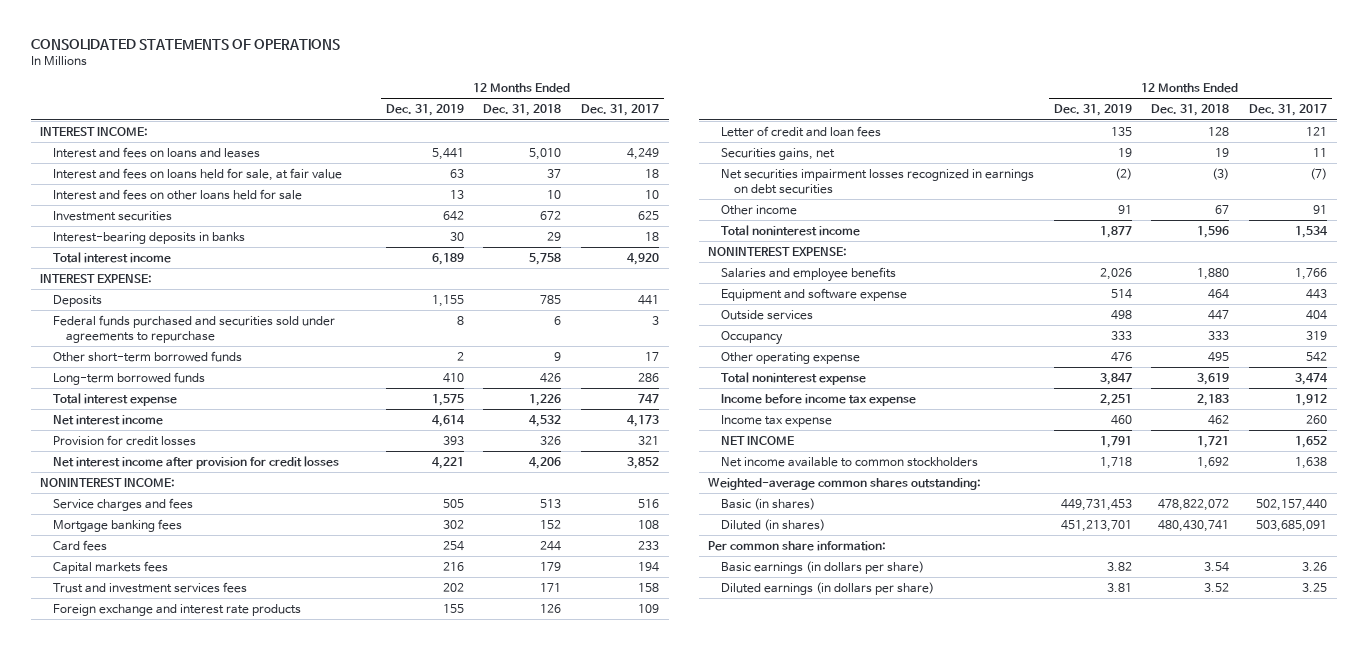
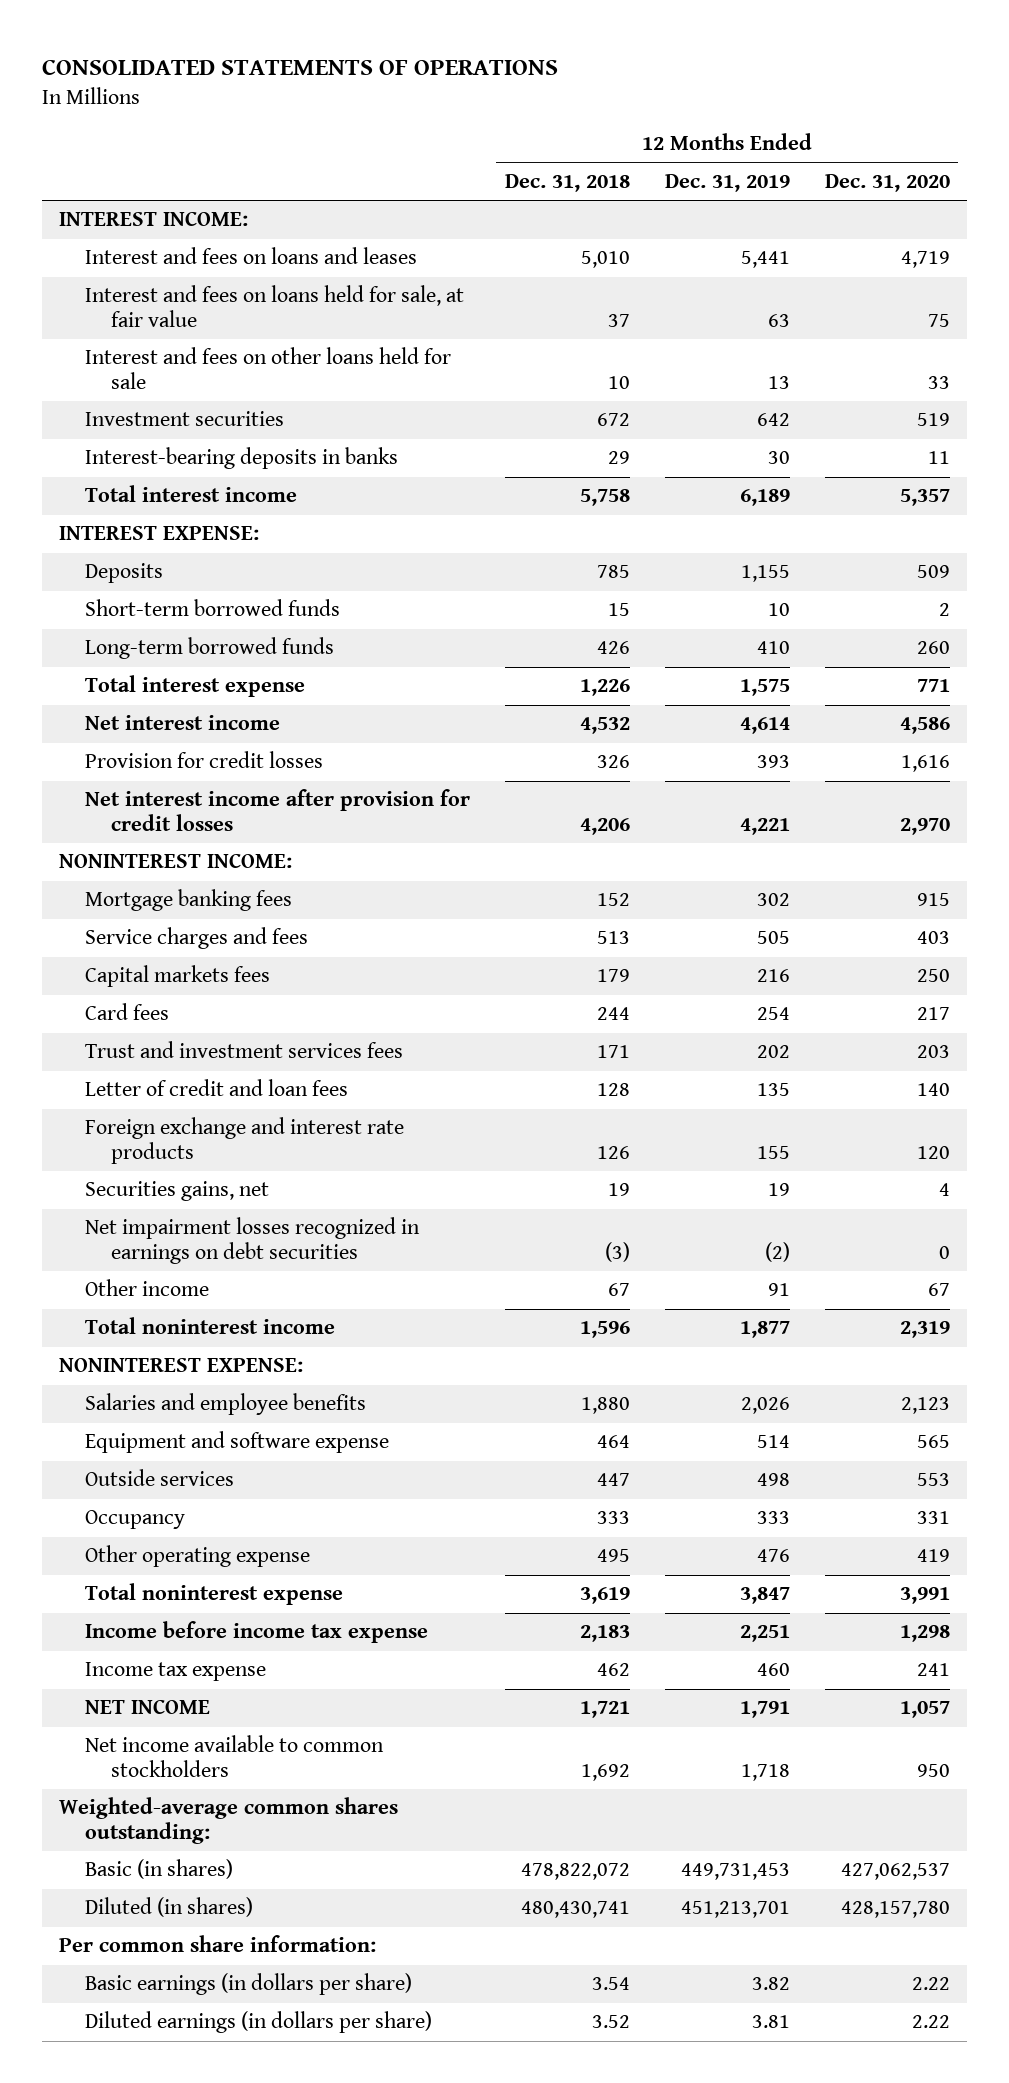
[581,104,660,117] Dec. 31, 2017 -> none
none -> [824,174,950,193] Dec. 31, 2020
[53,315,336,343] Federal funds purchased and securities sold under agreements to repurchase -> none
[53,351,243,363] Other short-term borrowed funds -> [85,599,341,617] Short-term borrowed funds
[456,352,464,362] 2 -> [767,603,790,617] 10
[554,352,562,362] 9 -> [607,603,630,617] 15
[53,498,194,512] Service charges and fees -> [85,927,309,950] Service charges and fees
[53,540,108,552] Card fees -> [85,1003,170,1021] Card fees
[53,604,302,617] Foreign exchange and interest rate products -> [85,1117,405,1165] Foreign exchange and interest rate products
[720,169,1034,194] Net securities impairment losses recognized in earnings on debt securities -> [85,1217,421,1265] Net impairment losses recognized in earnings on debt securities

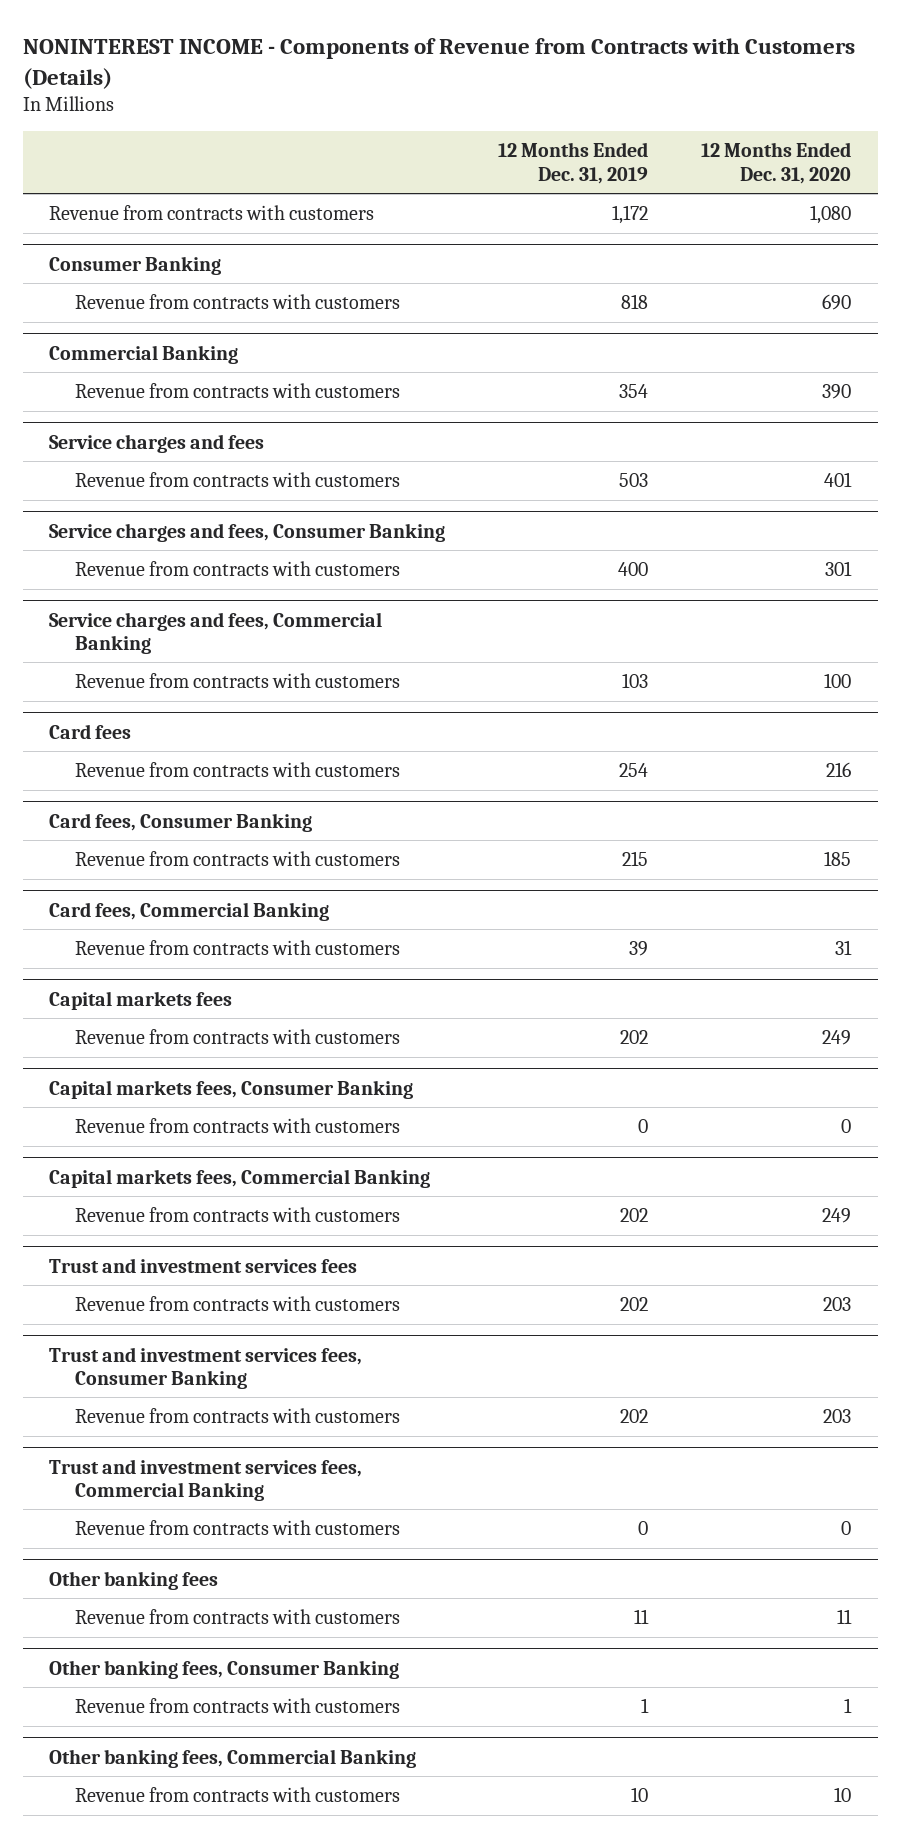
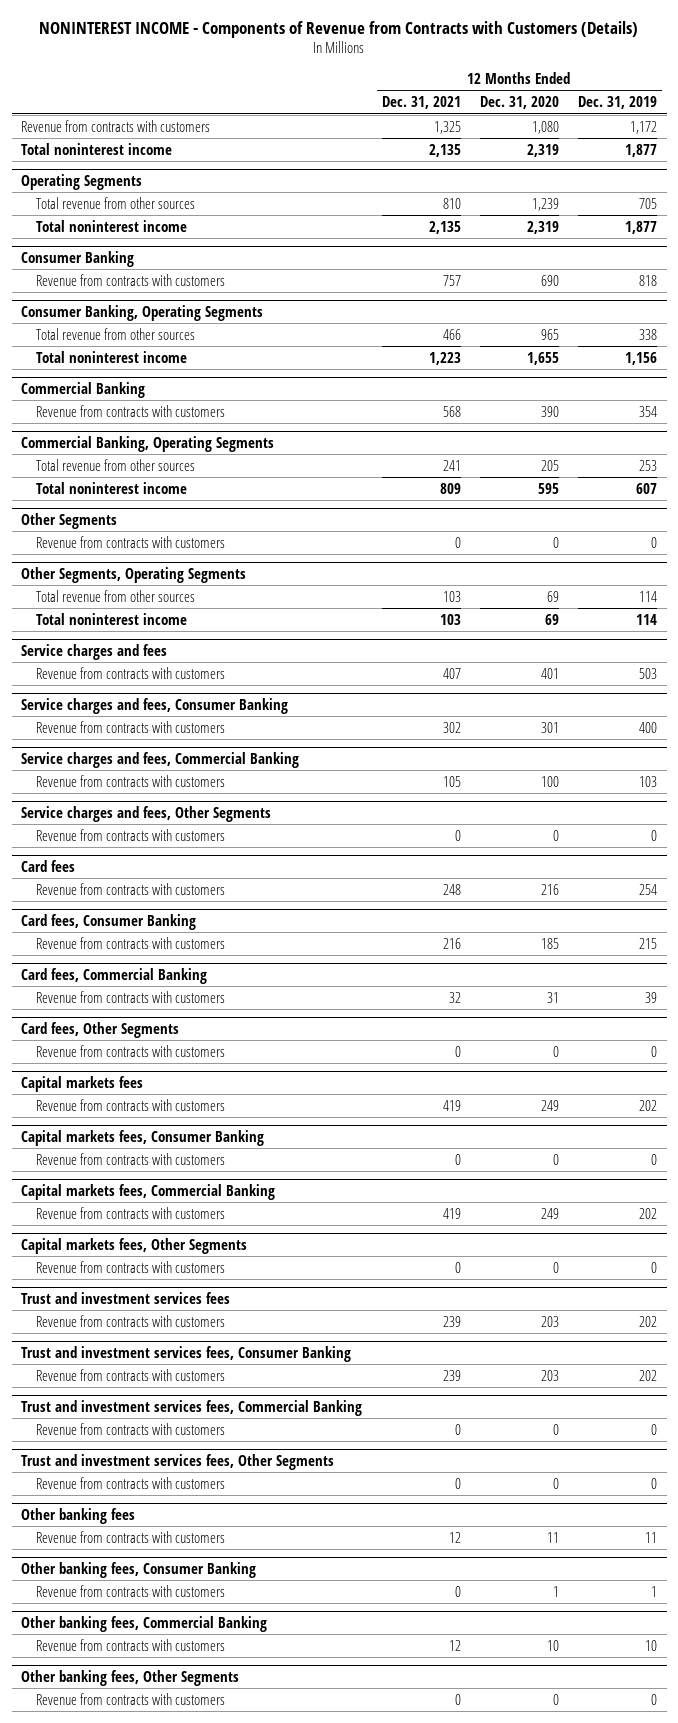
none -> [381,96,461,110] Dec. 31, 2021
none -> [21,142,173,155] Total noninterest income
none -> [21,174,143,191] Operating Segments
none -> [36,196,196,209] Total revenue from other sources
none -> [36,219,188,232] Total noninterest income
none -> [21,305,264,322] Consumer Banking, Operating Segments
none -> [36,327,196,340] Total revenue from other sources
none -> [36,350,188,363] Total noninterest income
none -> [21,436,275,453] Commercial Banking, Operating Segments
none -> [36,458,196,471] Total revenue from other sources
none -> [36,481,188,494] Total noninterest income
none -> [21,513,118,530] Other Segments
none -> [36,535,226,548] Revenue from contracts with customers
none -> [21,567,247,584] Other Segments, Operating Segments
none -> [36,589,196,602] Total revenue from other sources
none -> [36,612,188,625] Total noninterest income
none -> [21,806,272,823] Service charges and fees, Other Segments
none -> [36,828,226,841] Revenue from contracts with customers
none -> [21,1022,180,1039] Card fees, Other Segments
none -> [36,1044,226,1057] Revenue from contracts with customers
none -> [21,1238,248,1255] Capital markets fees, Other Segments
none -> [36,1260,226,1273] Revenue from contracts with customers
none -> [21,1454,335,1471] Trust and investment services fees, Other Segments
none -> [36,1476,226,1489] Revenue from contracts with customers
none -> [21,1670,240,1687] Other banking fees, Other Segments
none -> [36,1692,226,1705] Revenue from contracts with customers

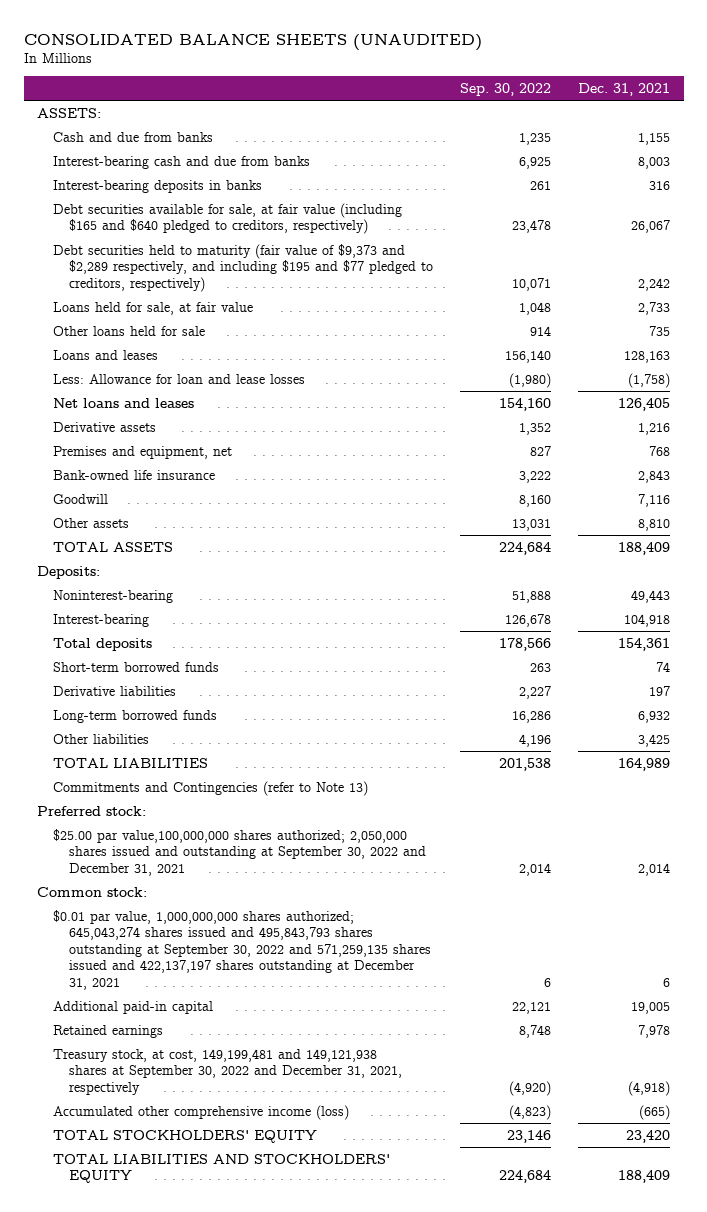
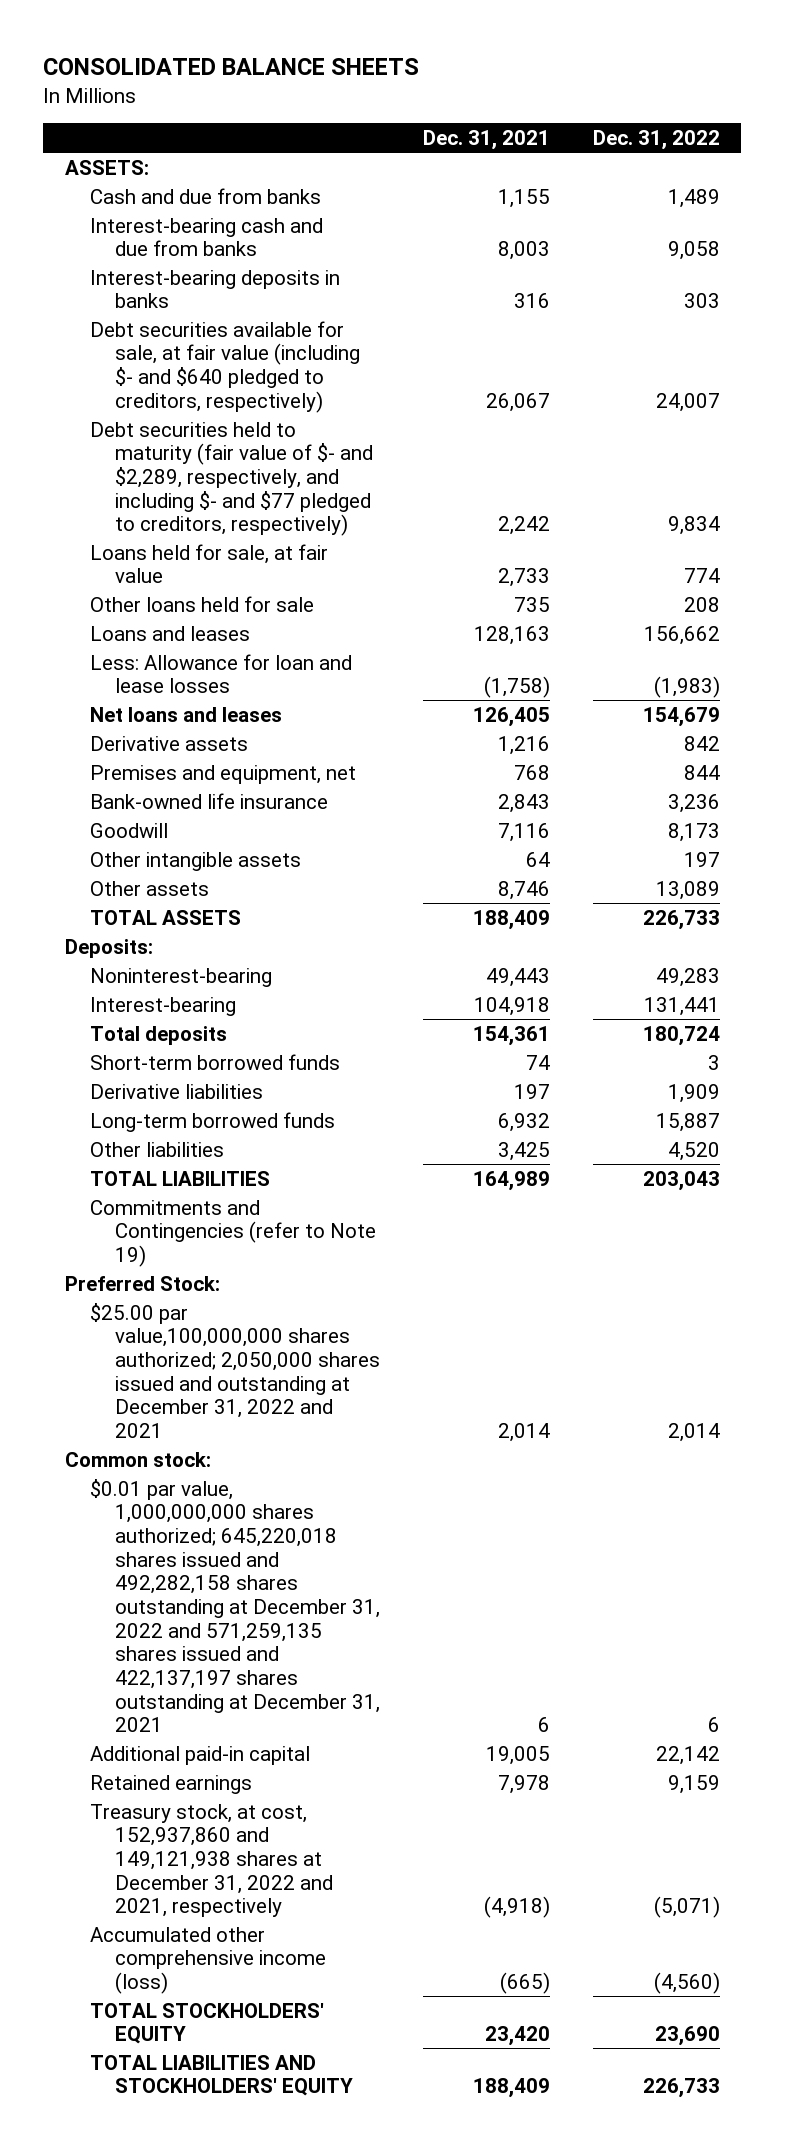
[23,33,482,51] CONSOLIDATED BALANCE SHEETS (UNAUDITED) -> [43,58,420,76] CONSOLIDATED BALANCE SHEETS
[459,82,551,96] Sep. 30, 2022 -> none
none -> [592,130,720,151] Dec. 31, 2022
[53,202,403,235] Debt securities available for sale, at fair value (including $165 and $640 pledged to creditors, respectively) -> [89,320,361,413] Debt securities available for sale, at fair value (including $- and $640 pledged to creditors, respectively)
[53,243,433,292] Debt securities held to maturity (fair value of $9,373 and $2,289 respectively, and including $195 and $77 pledged to creditors, respectively) -> [89,421,374,537] Debt securities held to maturity (fair value of $- and $2,289, respectively, and including $- and $77 pledged to creditors, respectively)
none -> [89,851,301,871] Other intangible assets
[638,518,671,531] 8,810 -> [497,880,550,900] 8,746
[53,780,369,796] Commitments and Contingencies (refer to Note 13) -> [89,1199,377,1268] Commitments and Contingencies (refer to Note 19)
[37,805,147,816] Preferred stock: -> [64,1275,220,1291] Preferred Stock:
[53,828,426,876] $25.00 par value,100,000,000 shares authorized; 2,050,000 shares issued and outstanding at September 30, 2022 and December 31, 2021 -> [89,1302,381,1438] $25.00 par value,100,000,000 shares authorized; 2,050,000 shares issued and outstanding at December 31, 2022 and 2021
[53,909,431,990] $0.01 par value, 1,000,000,000 shares authorized; 645,043,274 shares issued and 495,843,793 shares outstanding at September 30, 2022 and 571,259,135 shares issued and 422,137,197 shares outstanding at December 31, 2021 -> [89,1478,381,1733] $0.01 par value, 1,000,000,000 shares authorized; 645,220,018 shares issued and 492,282,158 shares outstanding at December 31, 2022 and 571,259,135 shares issued and 422,137,197 shares outstanding at December 31, 2021
[53,1048,402,1095] Treasury stock, at cost, 149,199,481 and 149,121,938 shares at September 30, 2022 and December 31, 2021, respectively -> [89,1803,334,1918] Treasury stock, at cost, 152,937,860 and 149,121,938 shares at December 31, 2022 and 2021, respectively

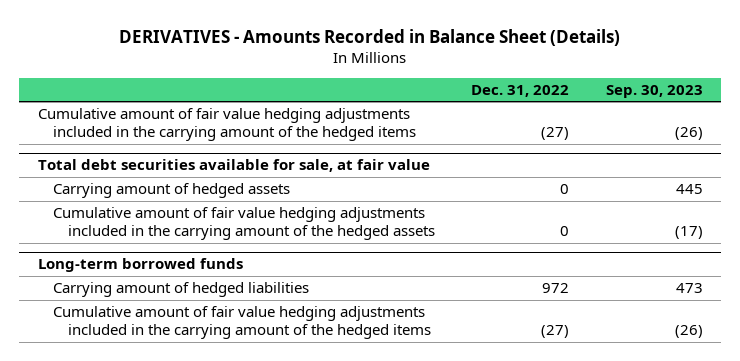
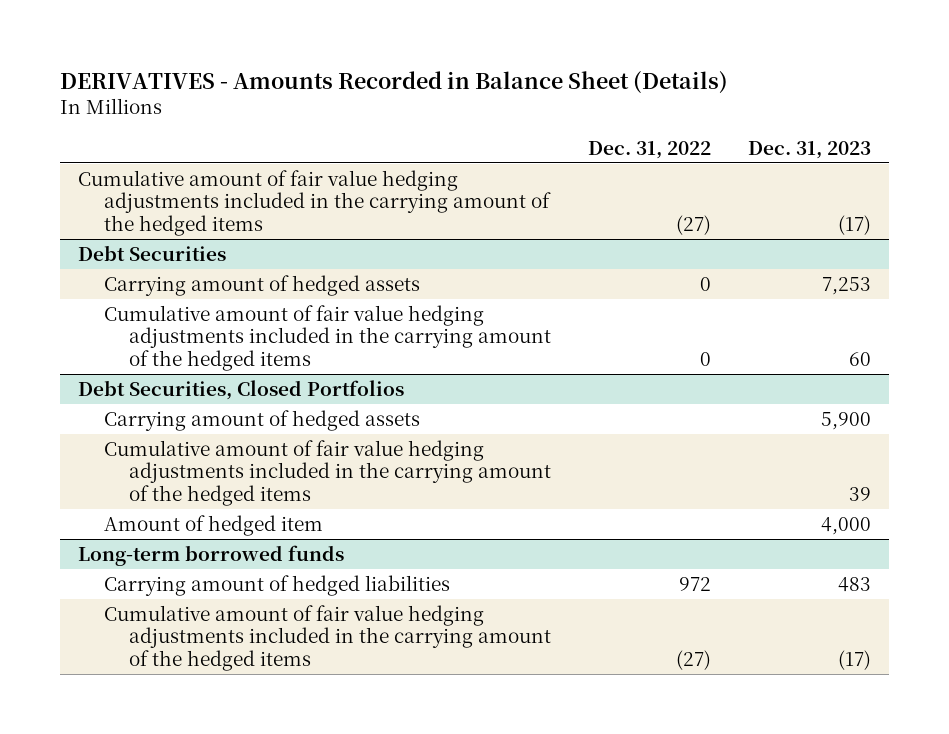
[605,85,703,99] Sep. 30, 2023 -> none
none -> [747,140,871,159] Dec. 31, 2023
[37,159,430,173] Total debt securities available for sale, at fair value -> [78,244,227,261] Debt Securities
[52,207,435,241] Cumulative amount of fair value hedging adjustments included in the carrying amount of the hedged assets -> [103,304,551,371] Cumulative amount of fair value hedging adjustments included in the carrying amount of the hedged items
none -> [78,379,405,400] Debt Securities, Closed Portfolios
none -> [103,409,420,431] Carrying amount of hedged assets
none -> [103,439,551,506] Cumulative amount of fair value hedging adjustments included in the carrying amount of the hedged items
none -> [103,514,323,536] Amount of hedged item

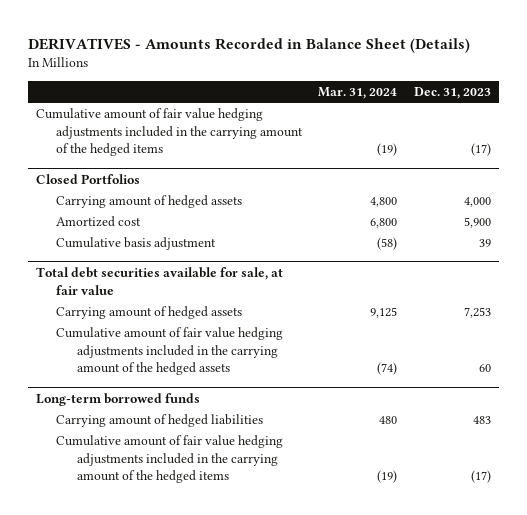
[587,140,711,159] Dec. 31, 2022 -> none
none -> [318,86,398,99] Mar. 31, 2024
none -> [35,173,140,184] Closed Portfolios
none -> [56,195,243,209] Carrying amount of hedged assets
none -> [56,216,142,228] Amortized cost
none -> [56,237,217,251] Cumulative basis adjustment
[78,244,227,261] Debt Securities -> [35,266,283,295] Total debt securities available for sale, at fair value
[78,379,405,400] Debt Securities, Closed Portfolios -> none
[103,409,420,431] Carrying amount of hedged assets -> none
[103,439,551,506] Cumulative amount of fair value hedging adjustments included in the carrying amount of the hedged items -> none
[103,514,323,536] Amount of hedged item -> none
[103,304,551,371] Cumulative amount of fair value hedging adjustments included in the carrying amount of the hedged items -> [56,327,284,376] Cumulative amount of fair value hedging adjustments included in the carrying amount of the hedged assets

